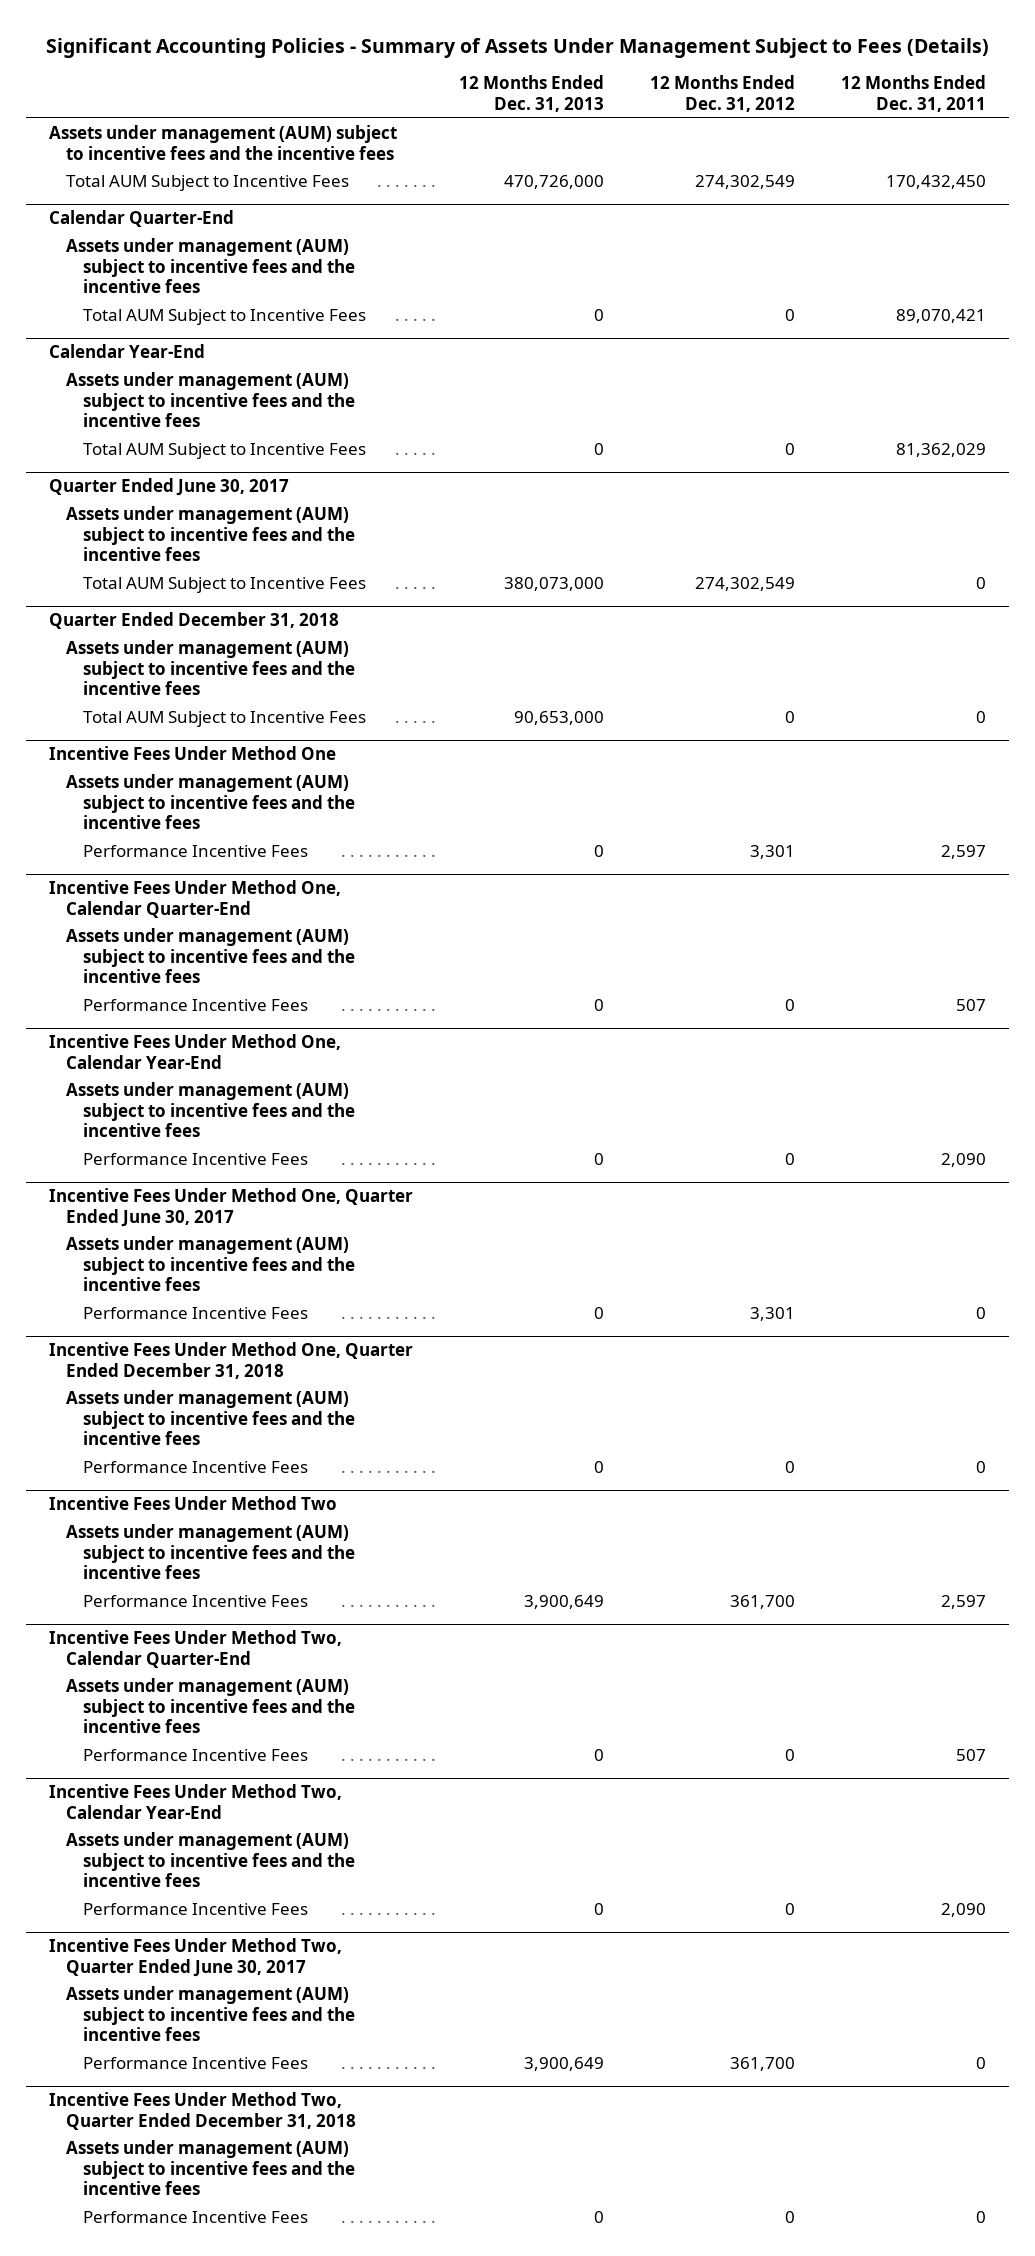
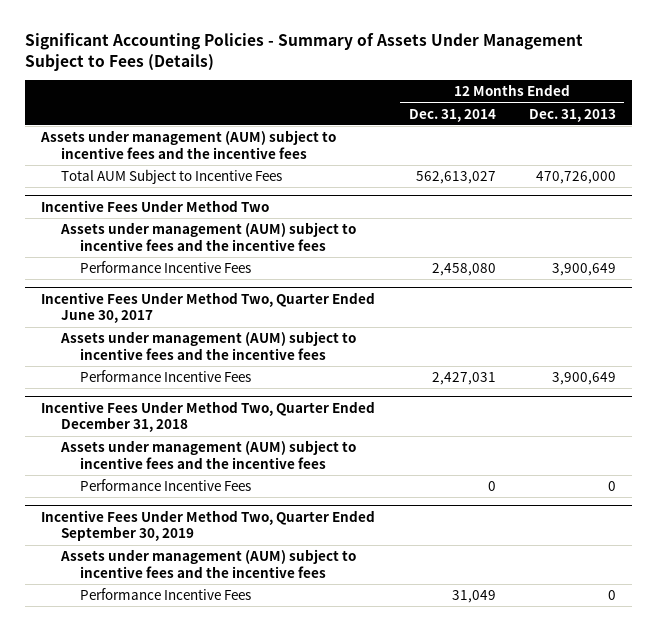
[649,75,795,113] 12 Months Ended Dec. 31, 2012 -> none
[840,75,986,113] 12 Months Ended Dec. 31, 2011 -> none
none -> [408,108,496,122] Dec. 31, 2014
[49,210,235,228] Calendar Quarter-End -> none
[66,237,356,294] Assets under management (AUM) subject to incentive fees and the incentive fees -> none
[83,308,367,325] Total AUM Subject to Incentive Fees -> none
[49,344,206,359] Calendar Year-End -> none
[66,371,356,428] Assets under management (AUM) subject to incentive fees and the incentive fees -> none
[83,442,367,459] Total AUM Subject to Incentive Fees -> none
[49,478,290,497] Quarter Ended June 30, 2017 -> none
[66,505,356,562] Assets under management (AUM) subject to incentive fees and the incentive fees -> none
[83,576,367,593] Total AUM Subject to Incentive Fees -> none
[49,612,340,630] Quarter Ended December 31, 2018 -> none
[66,639,356,696] Assets under management (AUM) subject to incentive fees and the incentive fees -> none
[83,710,367,727] Total AUM Subject to Incentive Fees -> none
[49,746,337,761] Incentive Fees Under Method One -> none
[66,773,356,830] Assets under management (AUM) subject to incentive fees and the incentive fees -> none
[83,844,309,857] Performance Incentive Fees -> none
[49,880,342,919] Incentive Fees Under Method One, Calendar Quarter-End -> none
[66,927,356,984] Assets under management (AUM) subject to incentive fees and the incentive fees -> none
[83,998,309,1011] Performance Incentive Fees -> none
[49,1034,342,1070] Incentive Fees Under Method One, Calendar Year-End -> none
[66,1081,356,1138] Assets under management (AUM) subject to incentive fees and the incentive fees -> none
[83,1152,309,1165] Performance Incentive Fees -> none
[49,1188,414,1228] Incentive Fees Under Method One, Quarter Ended June 30, 2017 -> none
[66,1235,356,1292] Assets under management (AUM) subject to incentive fees and the incentive fees -> none
[83,1306,309,1319] Performance Incentive Fees -> none
[49,1342,414,1380] Incentive Fees Under Method One, Quarter Ended December 31, 2018 -> none
[66,1389,356,1446] Assets under management (AUM) subject to incentive fees and the incentive fees -> none
[83,1460,309,1473] Performance Incentive Fees -> none
[49,1630,343,1669] Incentive Fees Under Method Two, Calendar Quarter-End -> none
[66,1677,356,1734] Assets under management (AUM) subject to incentive fees and the incentive fees -> none
[83,1748,309,1761] Performance Incentive Fees -> none
[49,1784,343,1820] Incentive Fees Under Method Two, Calendar Year-End -> none
[66,1831,356,1888] Assets under management (AUM) subject to incentive fees and the incentive fees -> none
[83,1902,309,1915] Performance Incentive Fees -> none
none -> [41,509,376,542] Incentive Fees Under Method Two, Quarter Ended September 30, 2019
none -> [59,549,356,578] Assets under management (AUM) subject to incentive fees and the incentive fees
none -> [79,588,251,601] Performance Incentive Fees

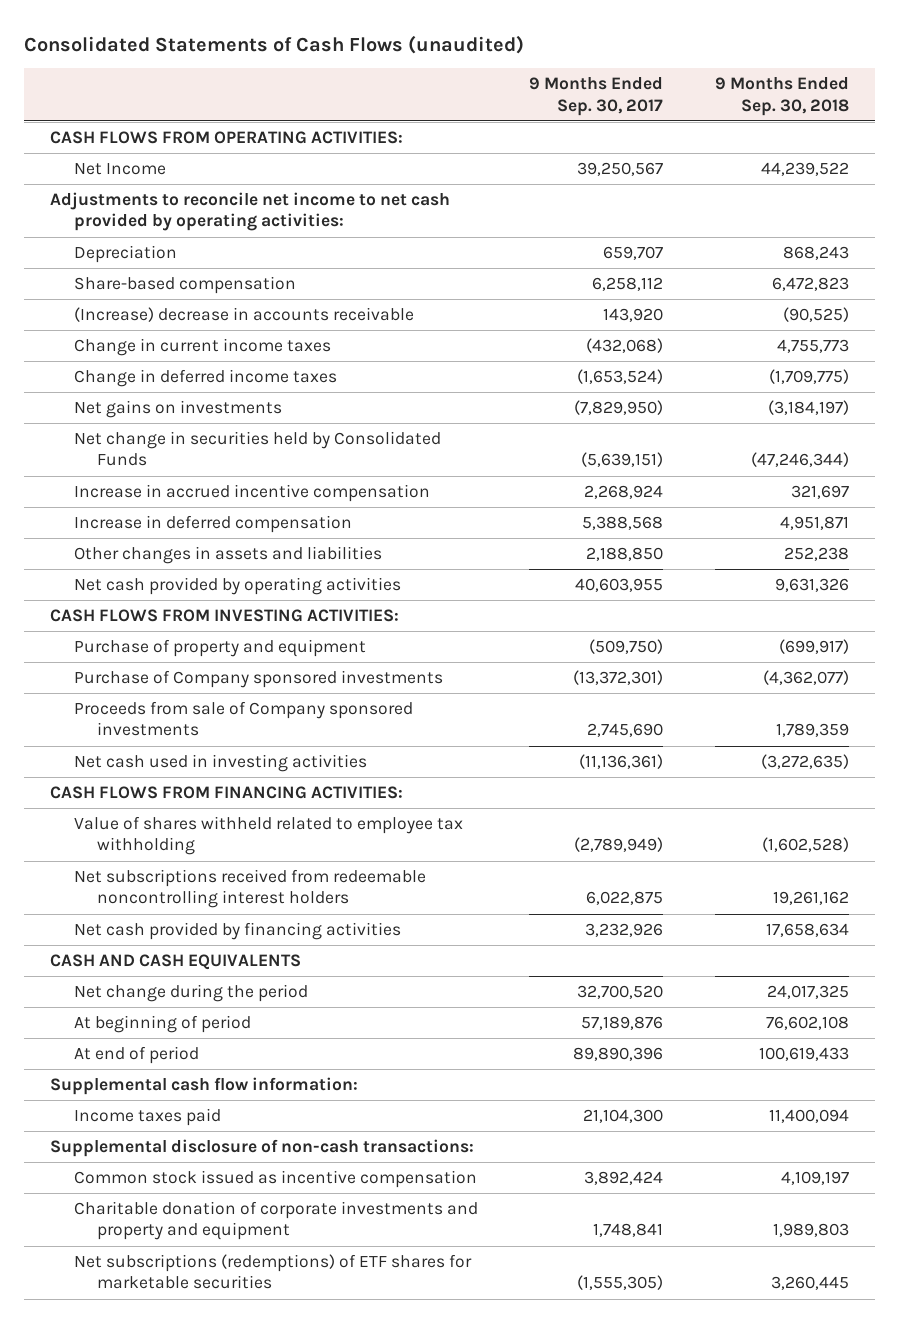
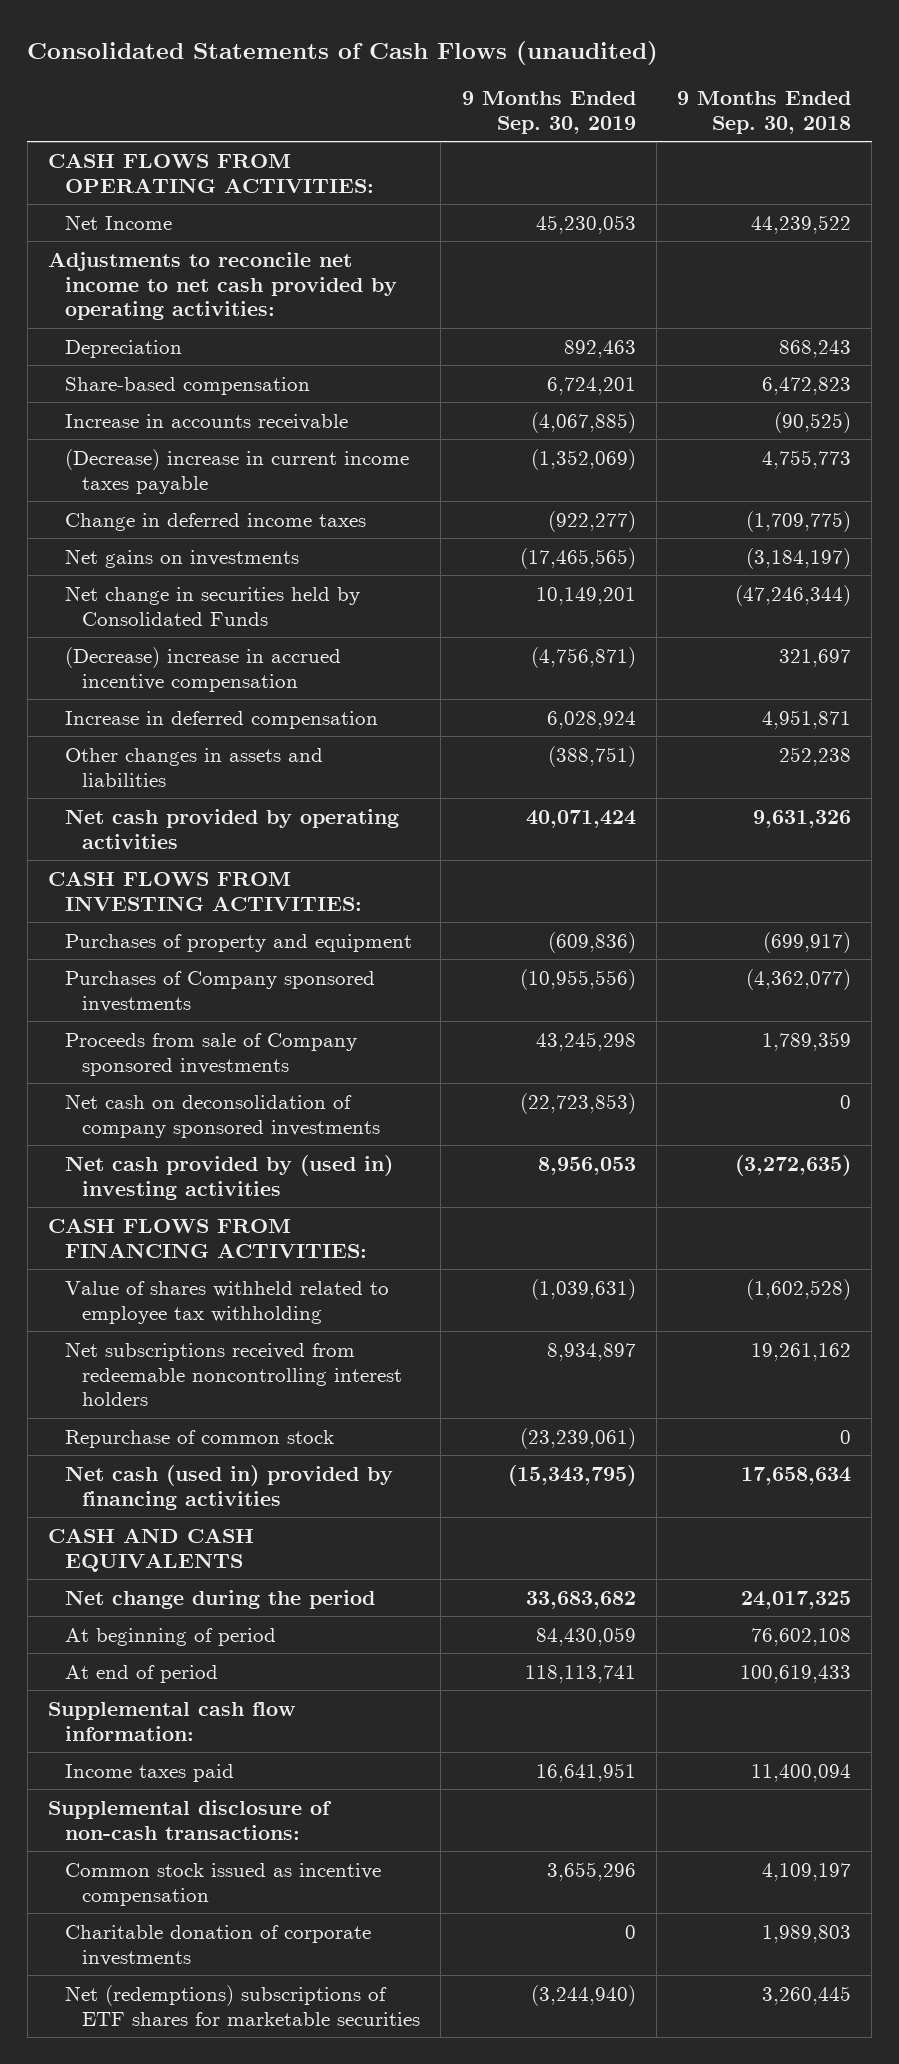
[529,77,664,116] 9 Months Ended Sep. 30, 2017 -> none
none -> [461,90,636,134] 9 Months Ended Sep. 30, 2019
[73,307,414,323] (Increase) decrease in accounts receivable -> [65,413,349,430] Increase in accounts receivable
[73,338,331,357] Change in current income taxes -> [65,448,410,494] (Decrease) increase in current income taxes payable
[73,484,430,503] Increase in accrued incentive compensation -> [65,646,342,692] (Decrease) increase in accrued incentive compensation
[73,639,366,658] Purchase of property and equipment -> [65,933,413,952] Purchases of property and equipment
[73,670,443,689] Purchase of Company sponsored investments -> [65,970,376,1012] Purchases of Company sponsored investments
none -> [65,1093,381,1138] Net cash on deconsolidation of company sponsored investments
[73,754,367,773] Net cash used in investing activities -> [65,1154,394,1200] Net cash provided by (used in) investing activities
none -> [65,1429,335,1448] Repurchase of common stock
[73,922,401,941] Net cash provided by financing activities -> [65,1464,394,1510] Net cash (used in) provided by financing activities
[73,1201,478,1241] Charitable donation of corporate investments and property and equipment -> [65,1924,372,1966] Charitable donation of corporate investments
[73,1254,472,1290] Net subscriptions (redemptions) of ETF shares for marketable securities -> [65,1984,421,2026] Net (redemptions) subscriptions of ETF shares for marketable securities

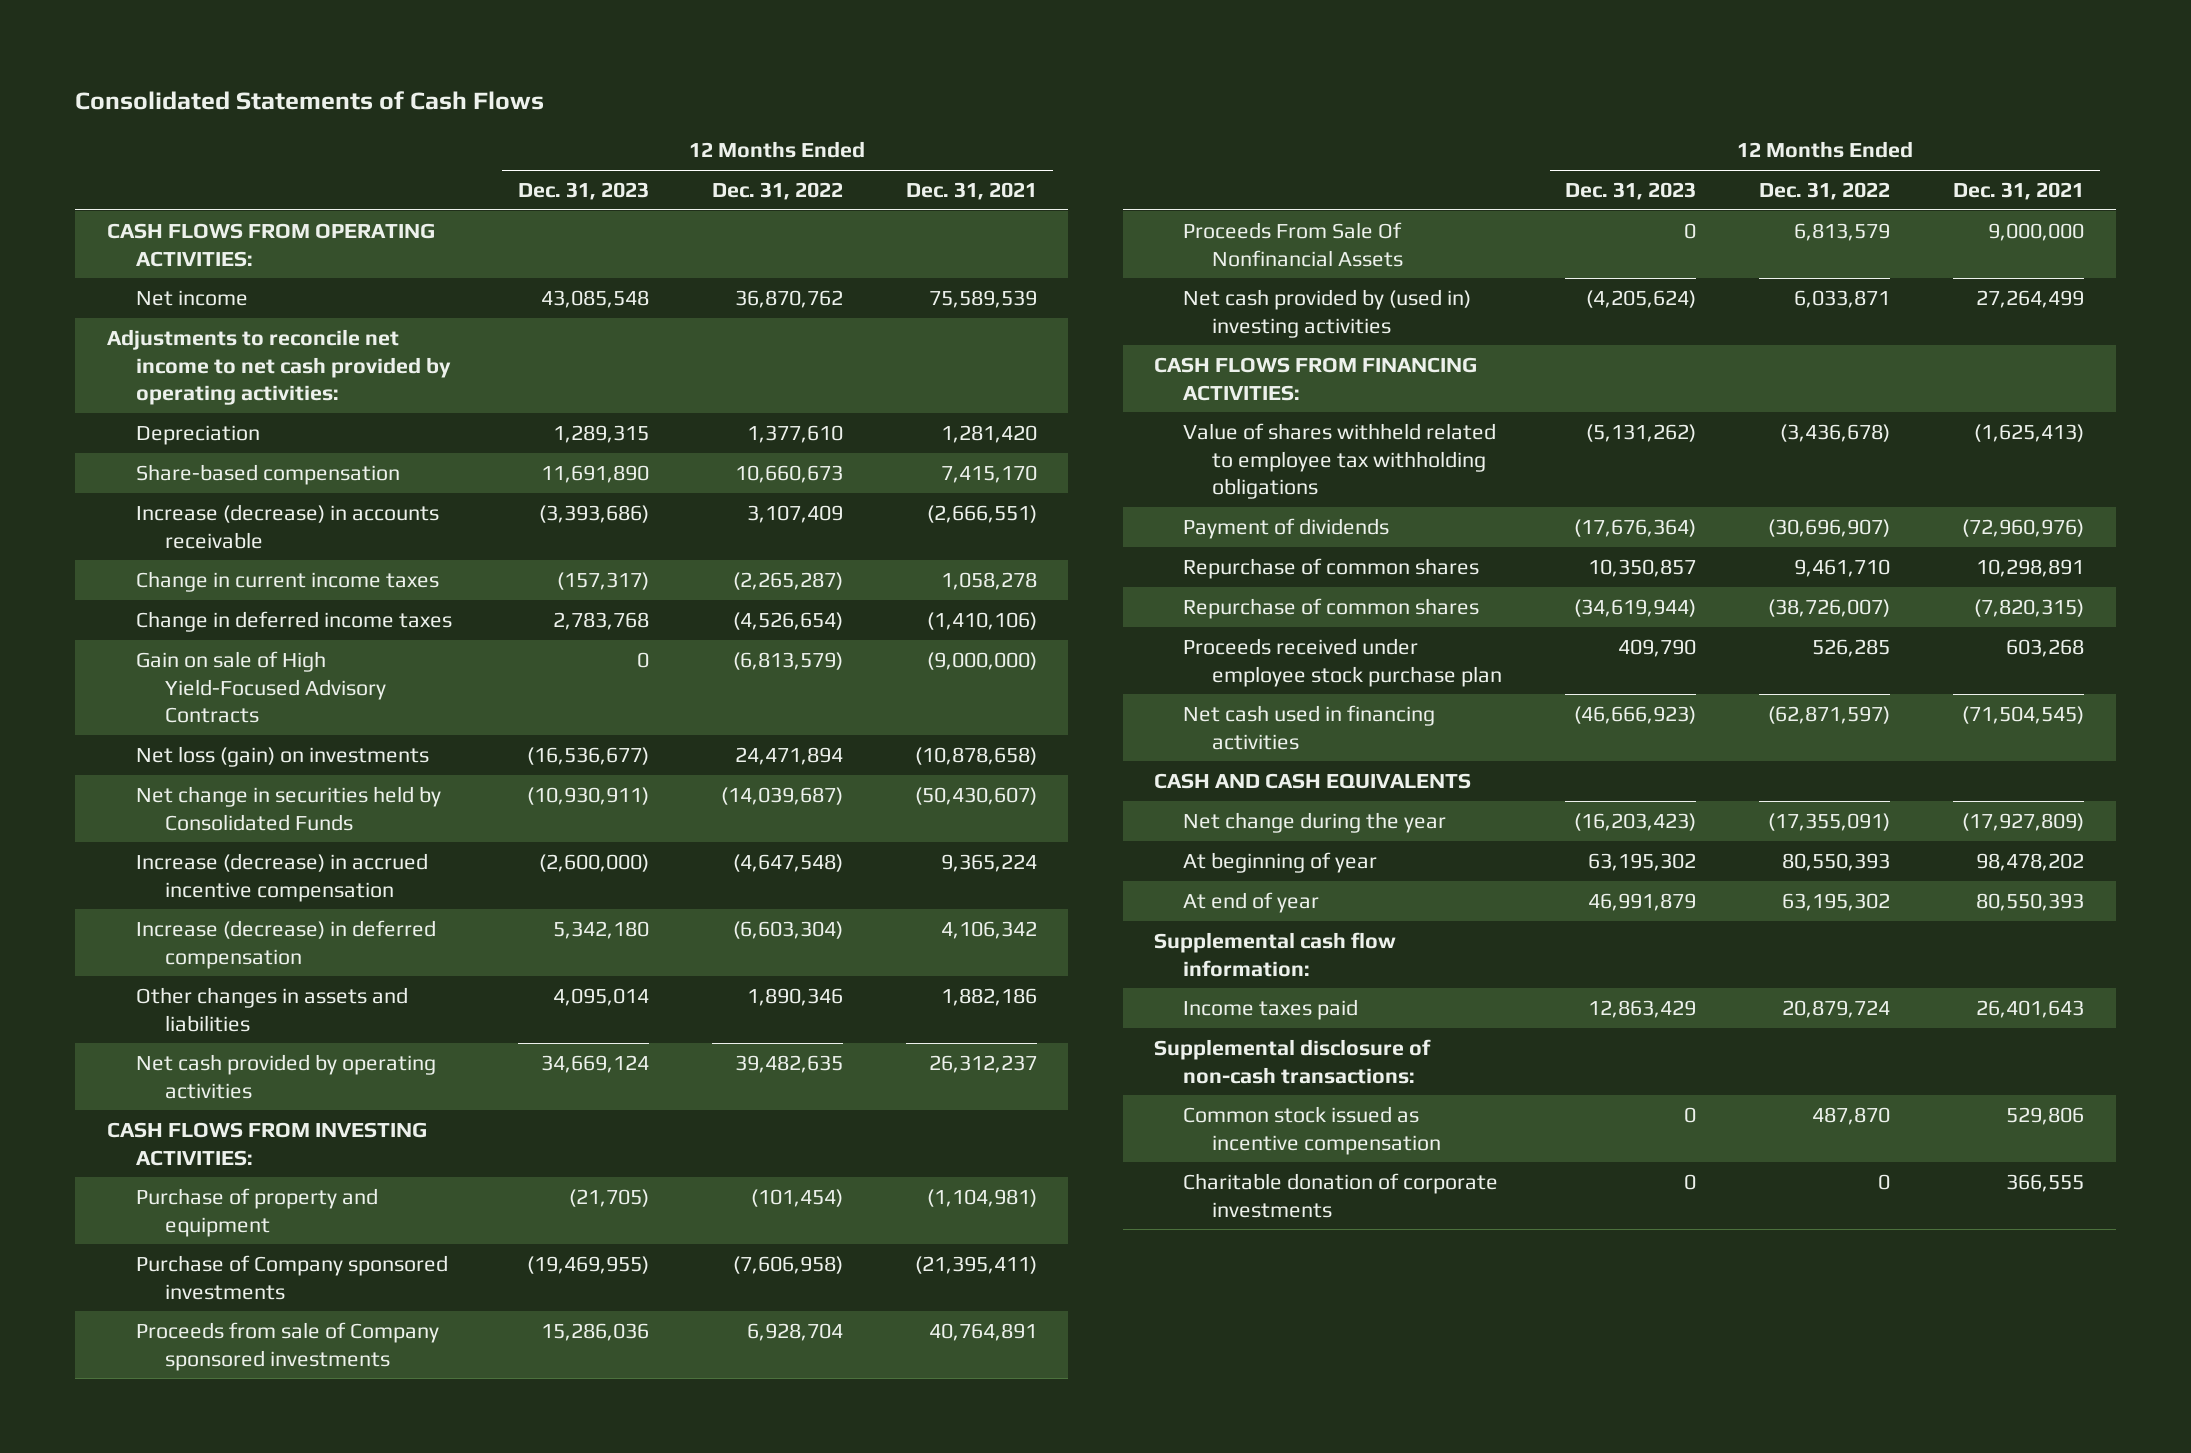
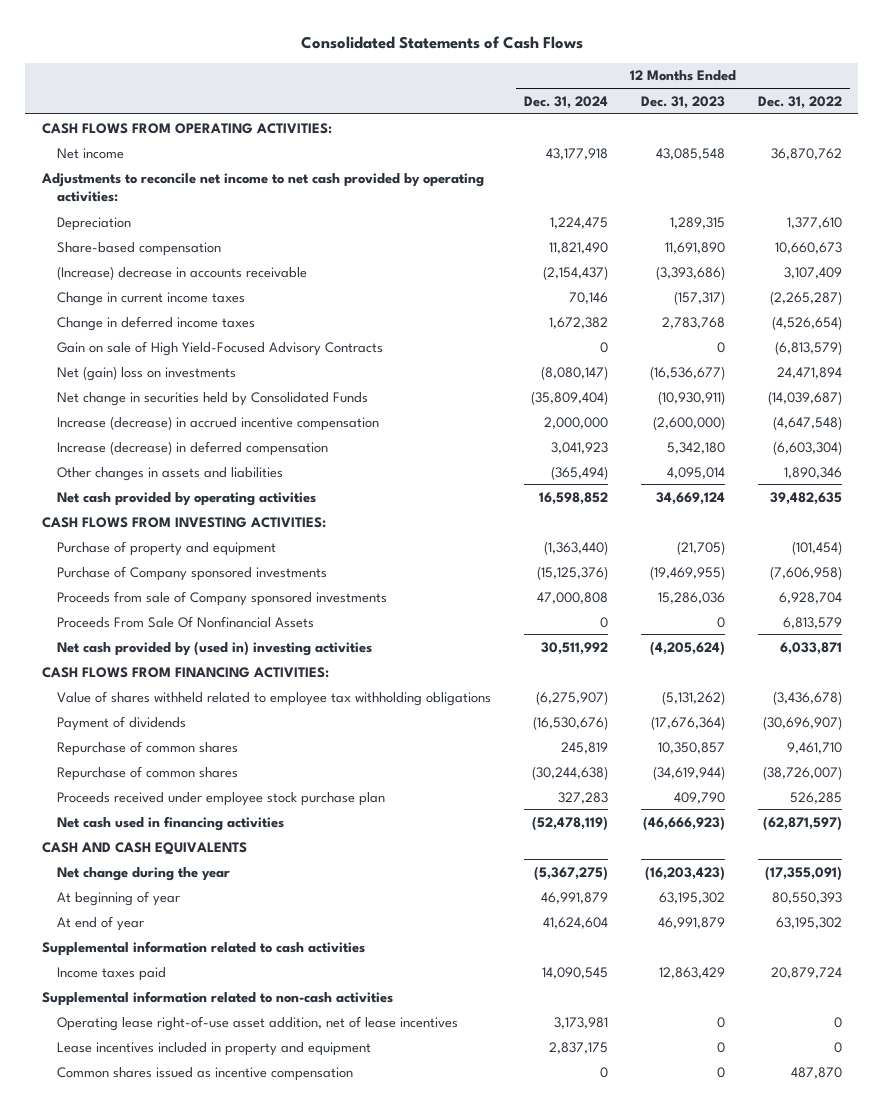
[905,182,1037,201] Dec. 31, 2021 -> none
none -> [524,95,609,109] Dec. 31, 2024
[135,503,439,549] Increase (decrease) in accounts receivable -> [57,265,308,280] (Increase) decrease in accounts receivable
[135,745,429,767] Net loss (gain) on investments -> [57,365,237,381] Net (gain) loss on investments
[1153,931,1396,977] Supplemental cash flow information: -> [41,940,365,956] Supplemental information related to cash activities
[1183,1172,1499,1218] Charitable donation of corporate investments -> none
[1153,1038,1431,1084] Supplemental disclosure of non-cash transactions: -> [41,990,393,1006] Supplemental information related to non-cash activities
none -> [57,1015,459,1031] Operating lease right-of-use asset addition, net of lease incentives
none -> [57,1041,372,1056] Lease incentives included in property and equipment
[1183,1105,1442,1155] Common stock issued as incentive compensation -> [57,1066,354,1081] Common shares issued as incentive compensation

